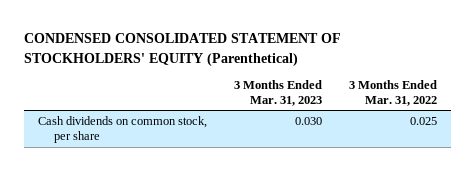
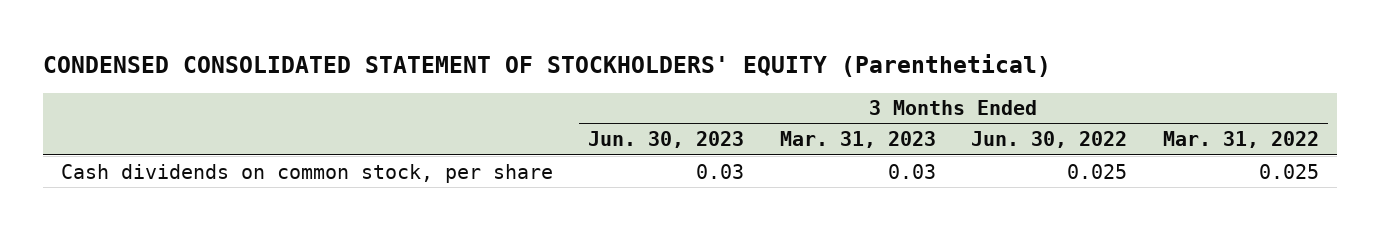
none -> [588,131,745,149] Jun. 30, 2023
none -> [971,131,1128,149] Jun. 30, 2022
[295,117,323,126] 0.030 -> [887,163,936,179] 0.03

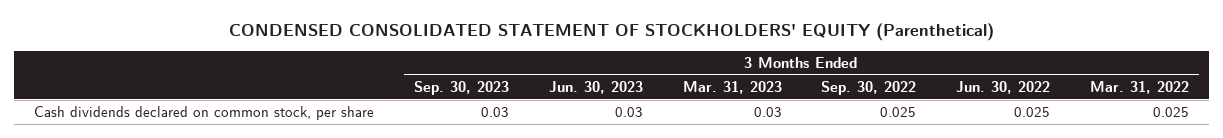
none -> [413,80,509,95] Sep. 30, 2023
none -> [821,80,917,95] Sep. 30, 2022
[60,163,553,183] Cash dividends on common stock, per share -> [34,105,375,120] Cash dividends declared on common stock, per share

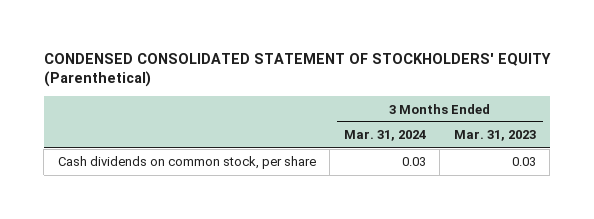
[413,80,509,95] Sep. 30, 2023 -> none
[548,80,643,94] Jun. 30, 2023 -> none
[821,80,917,95] Sep. 30, 2022 -> none
[956,80,1051,94] Jun. 30, 2022 -> none
[1089,80,1189,94] Mar. 31, 2022 -> none
none -> [343,130,426,142] Mar. 31, 2024
[34,105,375,120] Cash dividends declared on common stock, per share -> [57,156,316,170] Cash dividends on common stock, per share

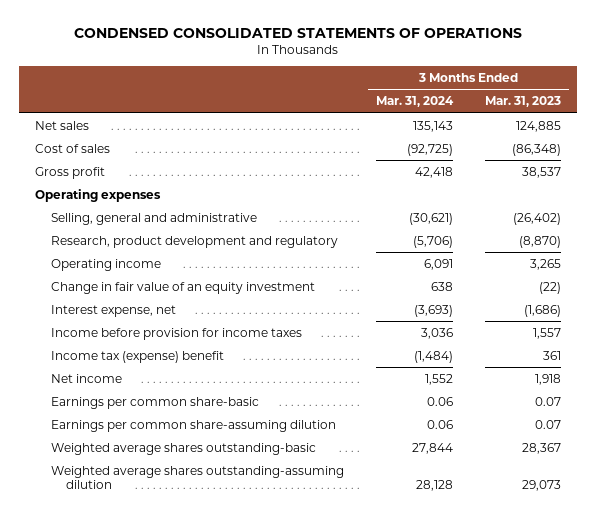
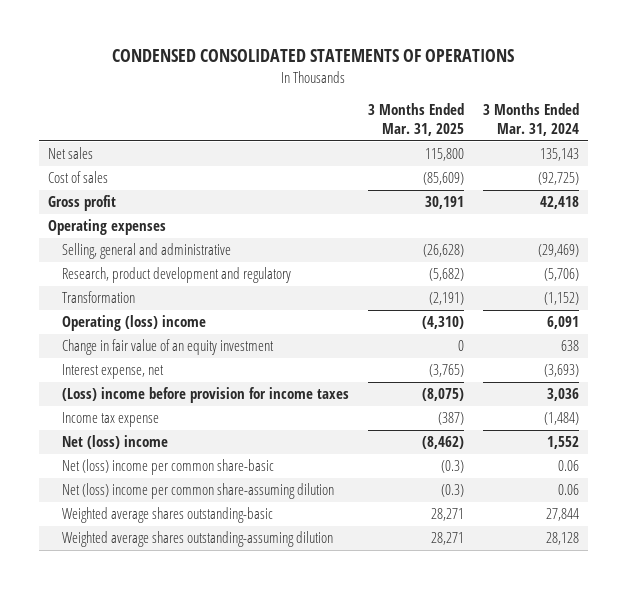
[485,96,562,108] Mar. 31, 2023 -> none
none -> [368,103,465,137] 3 Months Ended Mar. 31, 2025
[408,212,453,225] (30,621) -> [537,244,579,258] (29,469)
none -> [62,291,136,304] Transformation
[50,258,161,271] Operating income -> [62,315,207,332] Operating (loss) income
[50,327,302,340] Income before provision for income taxes -> [62,387,350,404] (Loss) income before provision for income taxes
[50,350,224,363] Income tax (expense) benefit -> [62,412,160,428] Income tax expense
[50,373,122,383] Net income -> [62,435,169,450] Net (loss) income
[50,396,259,409] Earnings per common share-basic -> [62,459,275,476] Net (loss) income per common share-basic
[50,419,336,432] Earnings per common share-assuming dilution -> [62,483,335,500] Net (loss) income per common share-assuming dilution

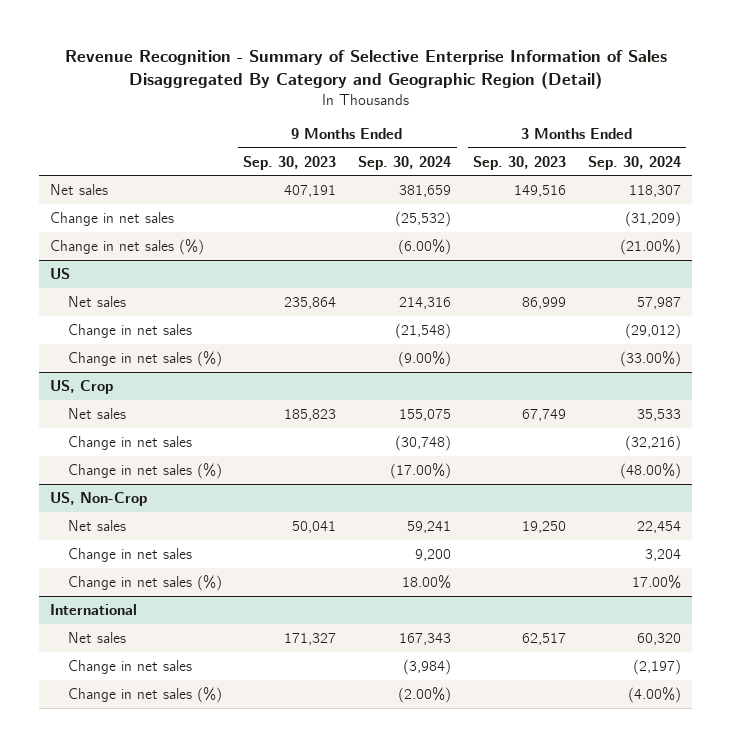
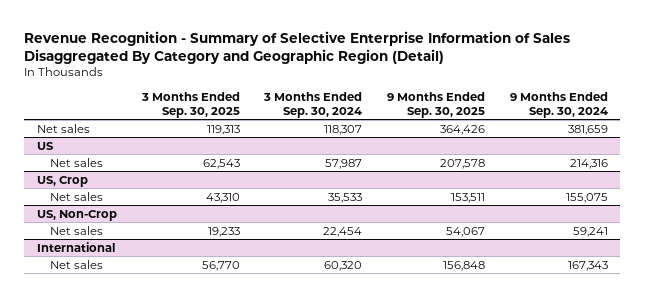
[243,155,337,170] Sep. 30, 2023 -> none
[473,155,567,170] Sep. 30, 2023 -> none
none -> [140,91,240,118] 3 Months Ended Sep. 30, 2025
none -> [387,91,486,118] 9 Months Ended Sep. 30, 2025
[50,212,175,227] Change in net sales -> none
[50,239,205,256] Change in net sales (%) -> none
[67,324,192,339] Change in net sales -> none
[67,351,222,368] Change in net sales (%) -> none
[67,436,192,451] Change in net sales -> none
[67,463,222,480] Change in net sales (%) -> none
[67,548,192,563] Change in net sales -> none
[67,575,222,592] Change in net sales (%) -> none
[67,660,192,675] Change in net sales -> none
[67,687,222,704] Change in net sales (%) -> none

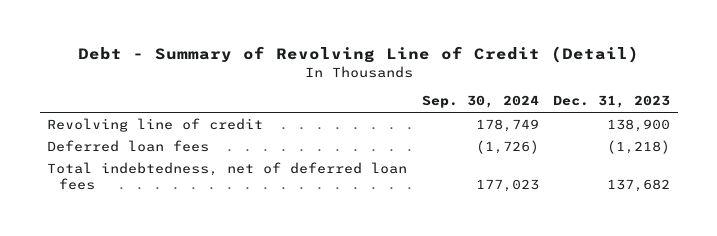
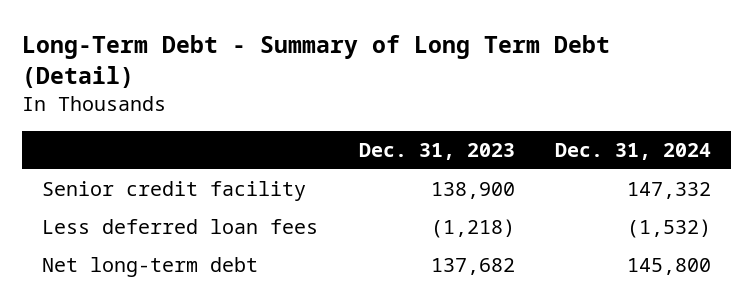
[77,46,639,64] Debt - Summary of Revolving Line of Credit (Detail) -> [22,35,611,88] Long-Term Debt - Summary of Long Term Debt (Detail)
[421,95,539,109] Sep. 30, 2024 -> none
none -> [554,142,711,160] Dec. 31, 2024
[46,117,263,132] Revolving line of credit -> [42,181,307,202] Senior credit facility
[46,139,209,152] Deferred loan fees -> [42,219,319,235] Less deferred loan fees
[46,161,407,191] Total indebtedness, net of deferred loan fees -> [42,257,259,278] Net long-term debt

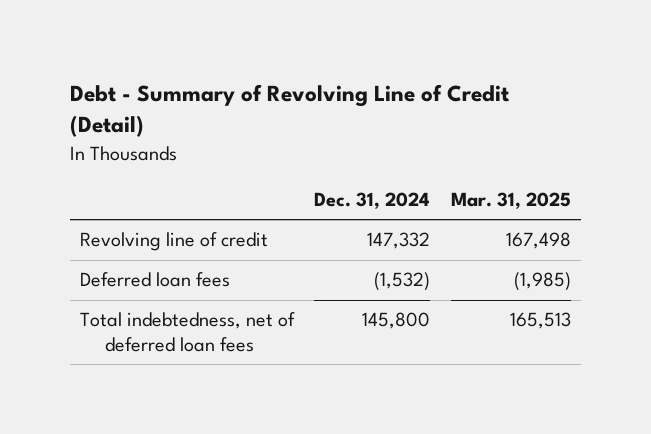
[22,35,611,88] Long-Term Debt - Summary of Long Term Debt (Detail) -> [70,84,510,138] Debt - Summary of Revolving Line of Credit (Detail)
[358,142,515,160] Dec. 31, 2023 -> none
none -> [450,192,571,210] Mar. 31, 2025
[42,181,307,202] Senior credit facility -> [80,232,269,252] Revolving line of credit
[42,219,319,235] Less deferred loan fees -> [80,272,231,288] Deferred loan fees
[42,257,259,278] Net long-term debt -> [80,312,296,353] Total indebtedness, net of deferred loan fees

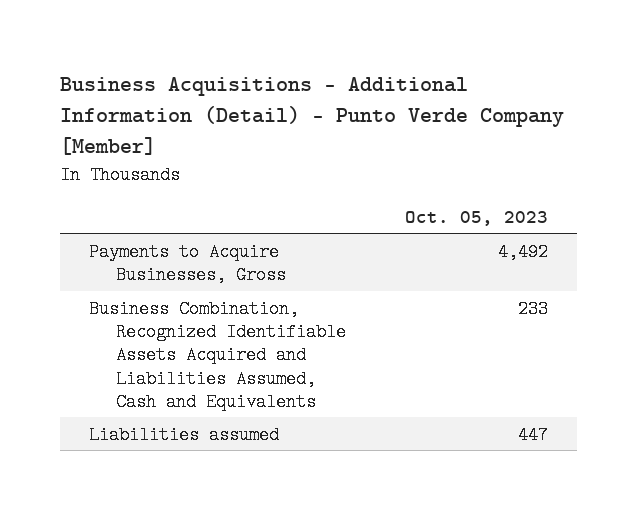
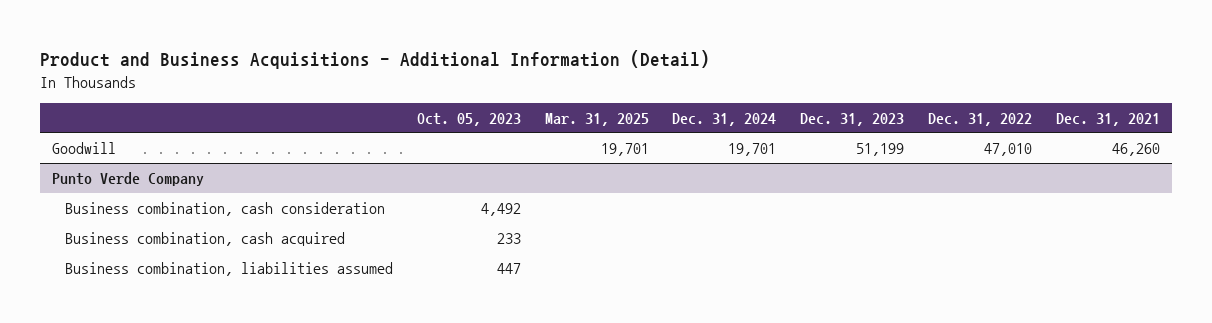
[59,76,564,155] Business Acquisitions - Additional Information (Detail) - Punto Verde Company [Member] -> [40,50,711,70] Product and Business Acquisitions - Additional Information (Detail)
none -> [544,112,649,126] Mar. 31, 2025
none -> [672,112,777,126] Dec. 31, 2024
none -> [800,112,905,126] Dec. 31, 2023
none -> [928,112,1033,126] Dec. 31, 2022
none -> [1055,112,1160,126] Dec. 31, 2021
none -> [52,141,117,154] Goodwill
none -> [52,171,205,186] Punto Verde Company
[89,242,287,285] Payments to Acquire Businesses, Gross -> [64,201,385,216] Business combination, cash consideration
[89,299,347,411] Business Combination, Recognized Identifiable Assets Acquired and Liabilities Assumed, Cash and Equivalents -> [64,231,345,246] Business combination, cash acquired
[89,425,280,444] Liabilities assumed -> [64,261,393,276] Business combination, liabilities assumed

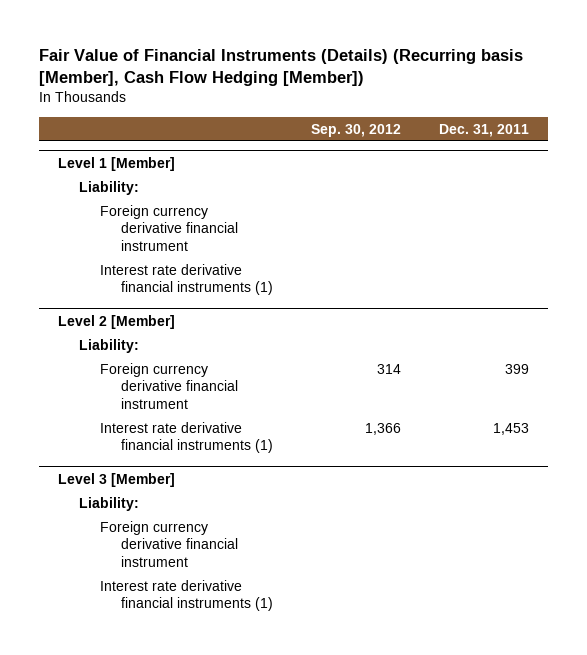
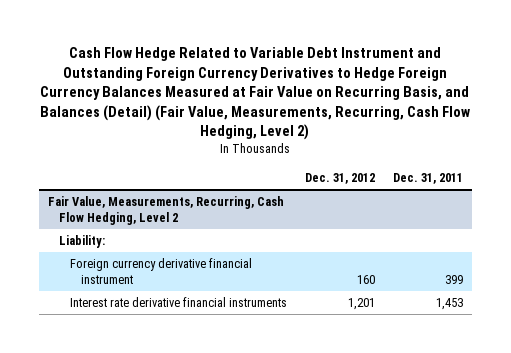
[39,49,524,87] Fair Value of Financial Instruments (Details) (Recurring basis [Member], Cash Flow Hedging [Member]) -> [40,47,471,141] Cash Flow Hedge Related to Variable Debt Instrument and Outstanding Foreign Currency Derivatives to Hedge Foreign Currency Balances Measured at Fair Value on Recurring Basis, and Balances (Detail) (Fair Value, Measurements, Recurring, Cash Flow Hedging, Level 2)
[311,123,402,137] Sep. 30, 2012 -> none
none -> [304,172,375,184] Dec. 31, 2012
[58,156,176,171] Level 1 [Member] -> none
[79,180,140,195] Liability: -> none
[100,204,239,251] Foreign currency derivative financial instrument -> none
[100,263,274,296] Interest rate derivative financial instruments (1) -> none
[58,314,176,329] Level 2 [Member] -> none
none -> [47,196,284,225] Fair Value, Measurements, Recurring, Cash Flow Hedging, Level 2
[58,472,176,487] Level 3 [Member] -> none
[79,496,140,511] Liability: -> none
[100,520,239,567] Foreign currency derivative financial instrument -> none
[100,579,274,612] Interest rate derivative financial instruments (1) -> none
[100,421,274,454] Interest rate derivative financial instruments (1) -> [69,297,287,308] Interest rate derivative financial instruments

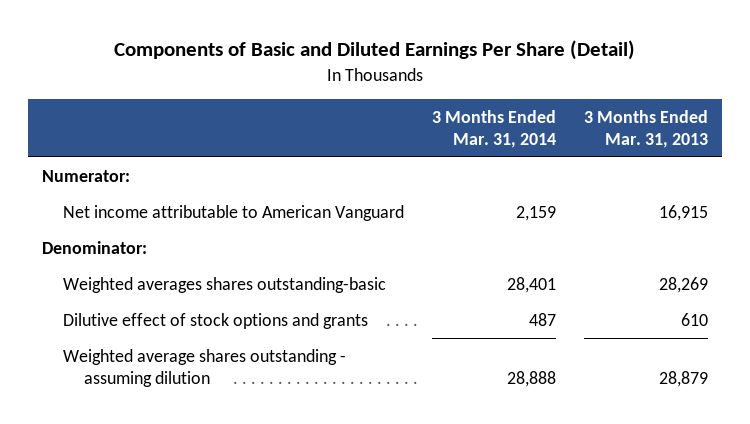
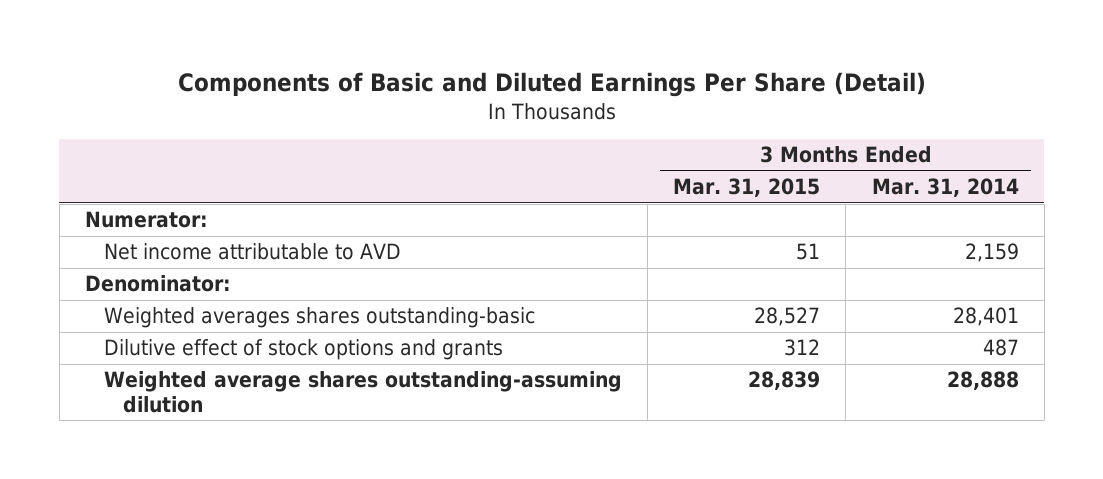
[584,109,709,148] 3 Months Ended Mar. 31, 2013 -> none
none -> [673,178,821,198] Mar. 31, 2015
[62,205,404,222] Net income attributable to American Vanguard -> [104,243,402,261] Net income attributable to AVD
[62,349,346,388] Weighted average shares outstanding - assuming dilution -> [104,371,623,413] Weighted average shares outstanding-assuming dilution

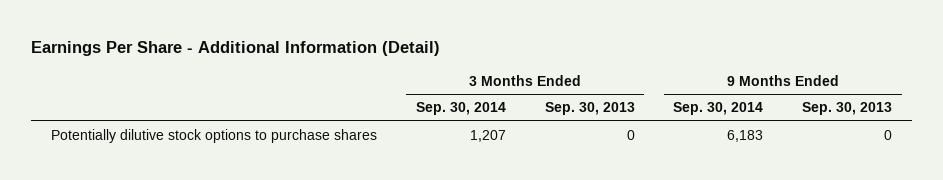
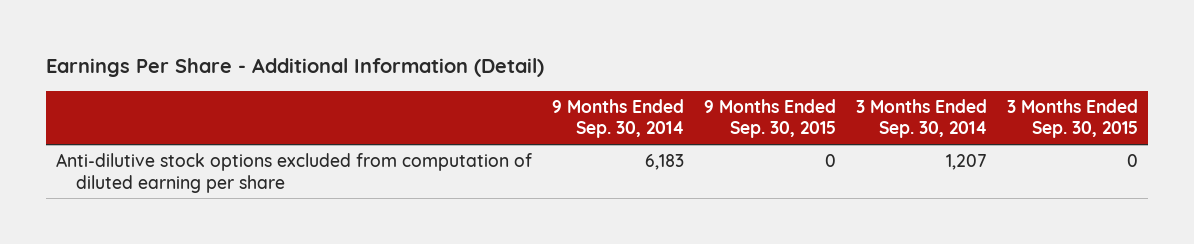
[544,102,635,116] Sep. 30, 2013 -> none
[802,102,893,116] Sep. 30, 2013 -> none
none -> [703,98,836,139] 9 Months Ended Sep. 30, 2015
none -> [1007,98,1139,139] 3 Months Ended Sep. 30, 2015
[50,129,377,144] Potentially dilutive stock options to purchase shares -> [55,153,532,193] Anti-dilutive stock options excluded from computation of diluted earning per share

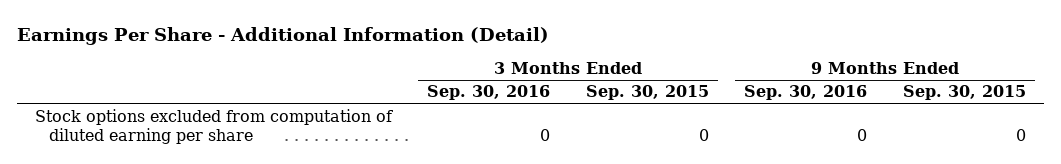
[551,98,684,139] 9 Months Ended Sep. 30, 2014 -> none
[855,98,987,139] 3 Months Ended Sep. 30, 2014 -> none
none -> [427,85,551,101] Sep. 30, 2016
none -> [744,85,868,101] Sep. 30, 2016
[55,153,532,193] Anti-dilutive stock options excluded from computation of diluted earning per share -> [34,109,393,144] Stock options excluded from computation of diluted earning per share

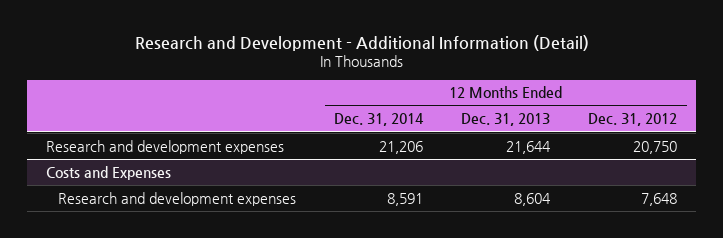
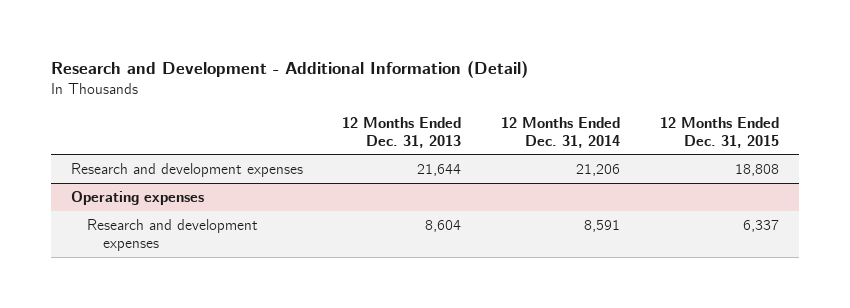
[588,113,678,127] Dec. 31, 2012 -> none
none -> [659,116,779,148] 12 Months Ended Dec. 31, 2015
[46,165,172,180] Costs and Expenses -> [70,190,204,205] Operating expenses

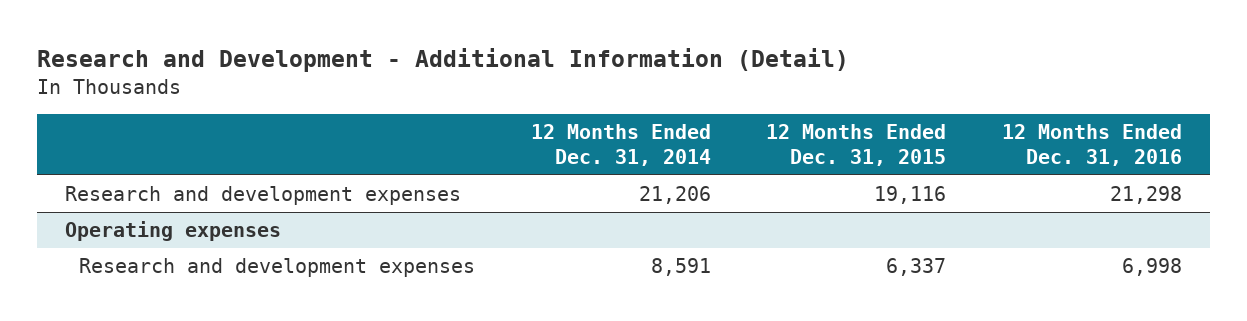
[342,116,462,148] 12 Months Ended Dec. 31, 2013 -> none
none -> [1002,124,1183,166] 12 Months Ended Dec. 31, 2016
[734,163,779,176] 18,808 -> [874,186,947,205] 19,116

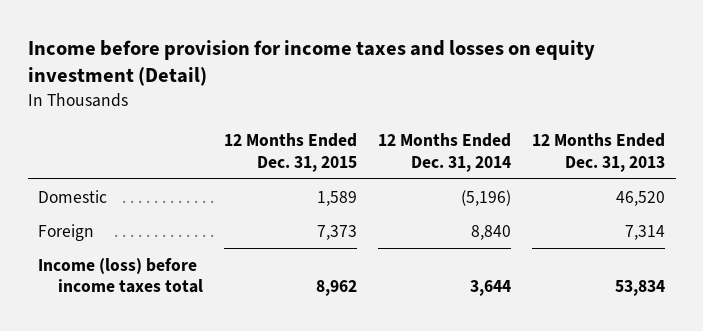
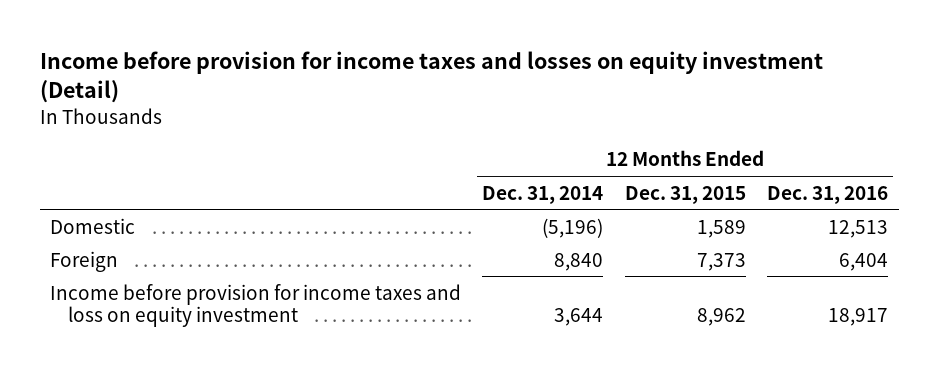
[532,133,666,172] 12 Months Ended Dec. 31, 2013 -> none
none -> [766,185,888,204] Dec. 31, 2016
[38,257,204,294] Income (loss) before income taxes total -> [50,283,462,327] Income before provision for income taxes and loss on equity investment

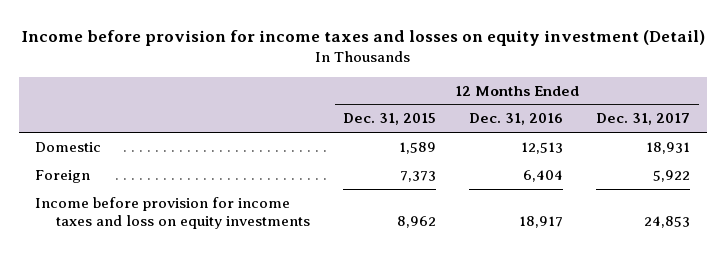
[482,185,604,204] Dec. 31, 2014 -> none
none -> [596,113,691,126] Dec. 31, 2017
[50,283,462,327] Income before provision for income taxes and loss on equity investment -> [35,196,311,229] Income before provision for income taxes and loss on equity investments

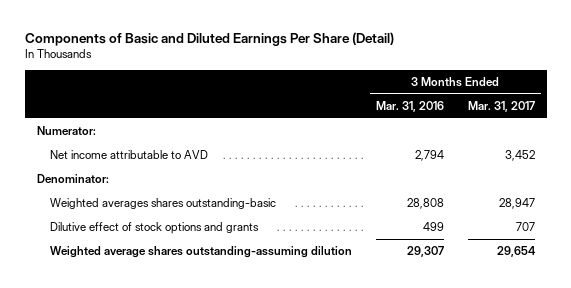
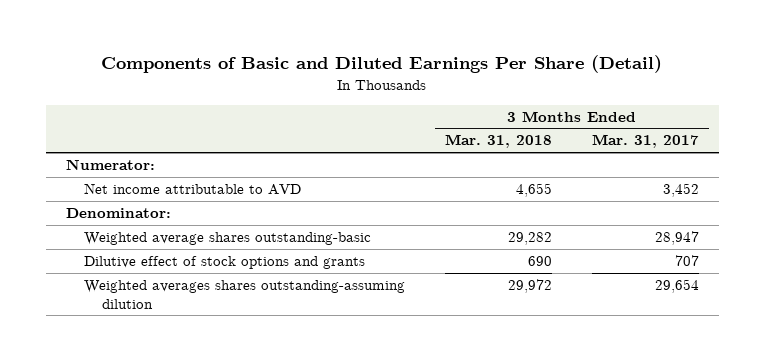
[375,101,444,113] Mar. 31, 2016 -> none
none -> [444,134,552,149] Mar. 31, 2018
[49,198,276,210] Weighted averages shares outstanding-basic -> [83,232,371,246] Weighted average shares outstanding-basic
[49,246,352,259] Weighted average shares outstanding-assuming dilution -> [83,280,405,309] Weighted averages shares outstanding-assuming dilution

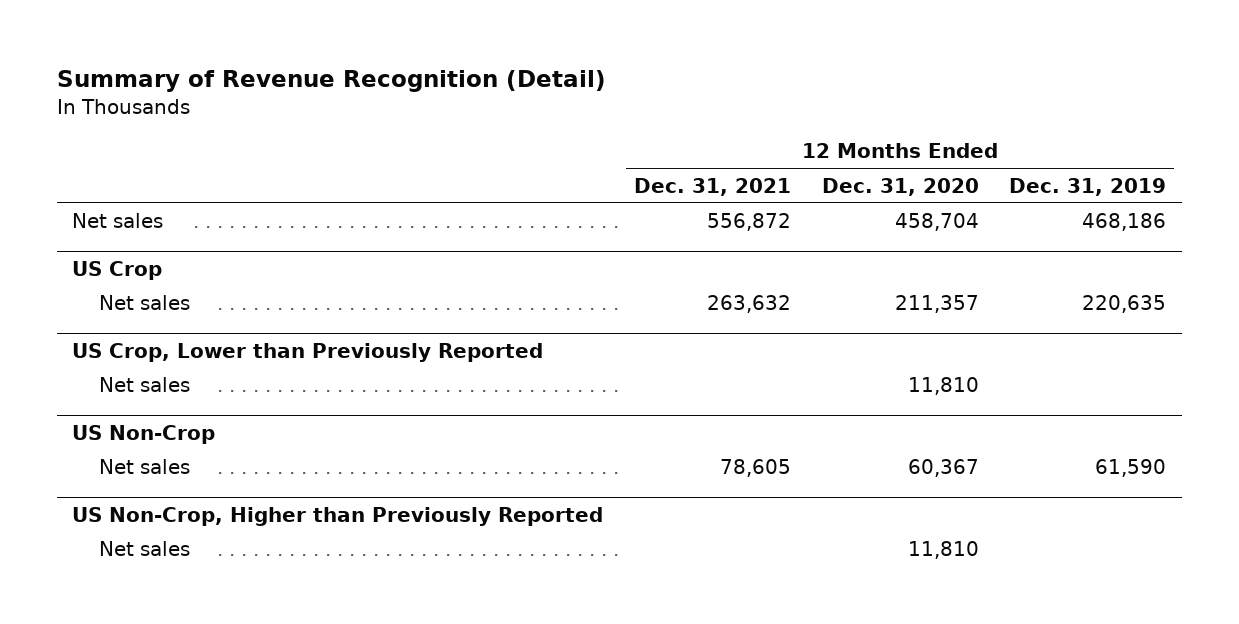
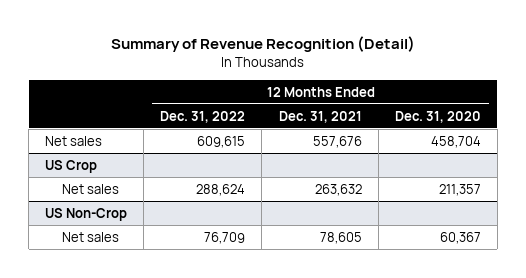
[1009,177,1167,196] Dec. 31, 2019 -> none
none -> [160,110,246,123] Dec. 31, 2022
[707,213,792,232] 556,872 -> [312,135,362,148] 557,676
[72,342,544,362] US Crop, Lower than Previously Reported -> none
[99,377,191,393] Net sales -> none
[72,506,604,526] US Non-Crop, Higher than Previously Reported -> none
[99,541,191,557] Net sales -> none

